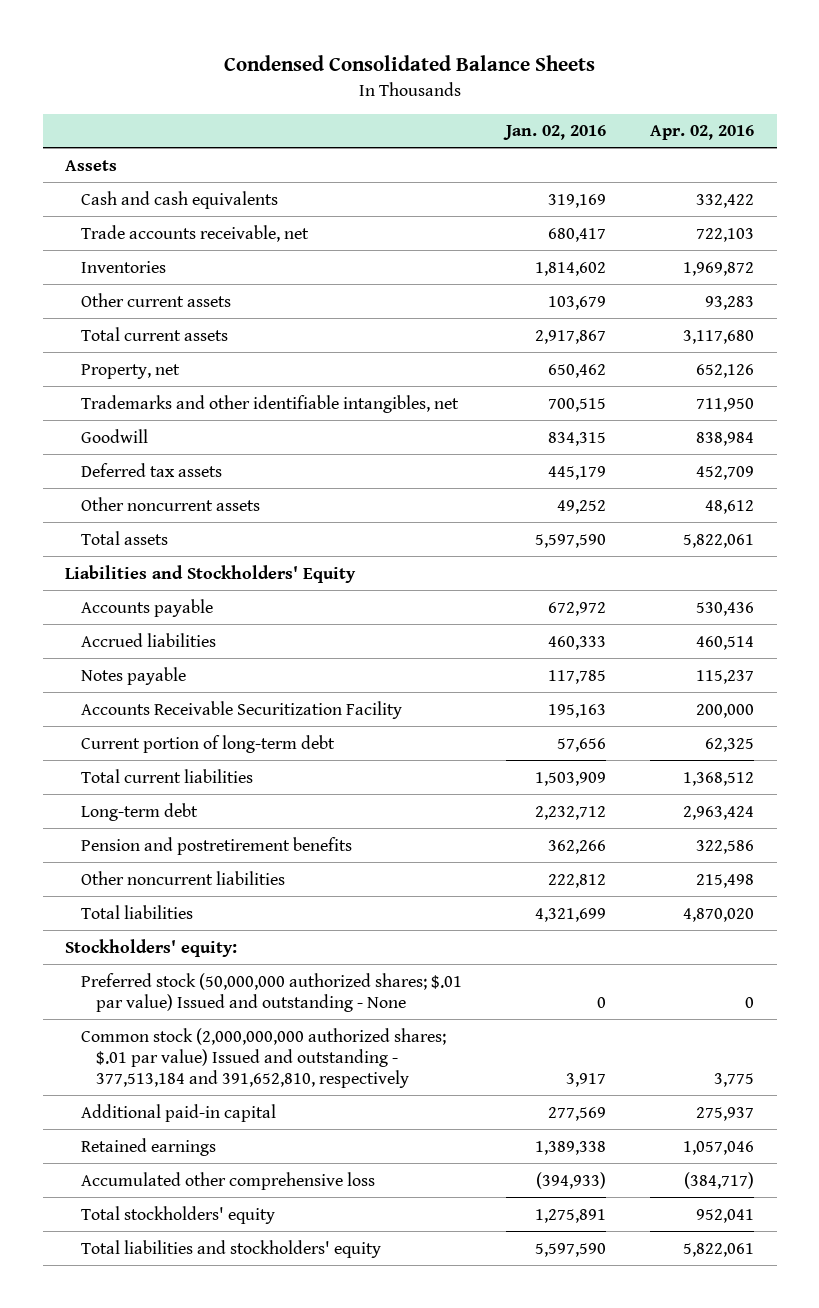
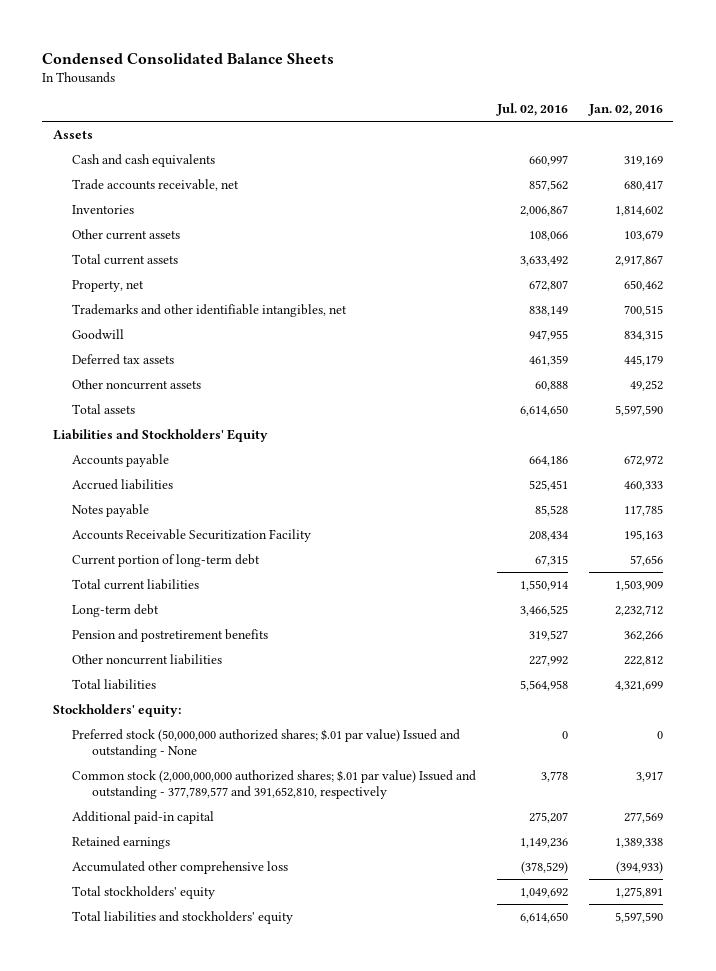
[650,125,755,141] Apr. 02, 2016 -> none
none -> [495,103,568,117] Jul. 02, 2016
[80,1027,446,1088] Common stock (2,000,000,000 authorized shares; $.01 par value) Issued and outstanding - 377,513,184 and 391,652,810, respectively -> [72,770,477,800] Common stock (2,000,000,000 authorized shares; $.01 par value) Issued and outstanding - 377,789,577 and 391,652,810, respectively

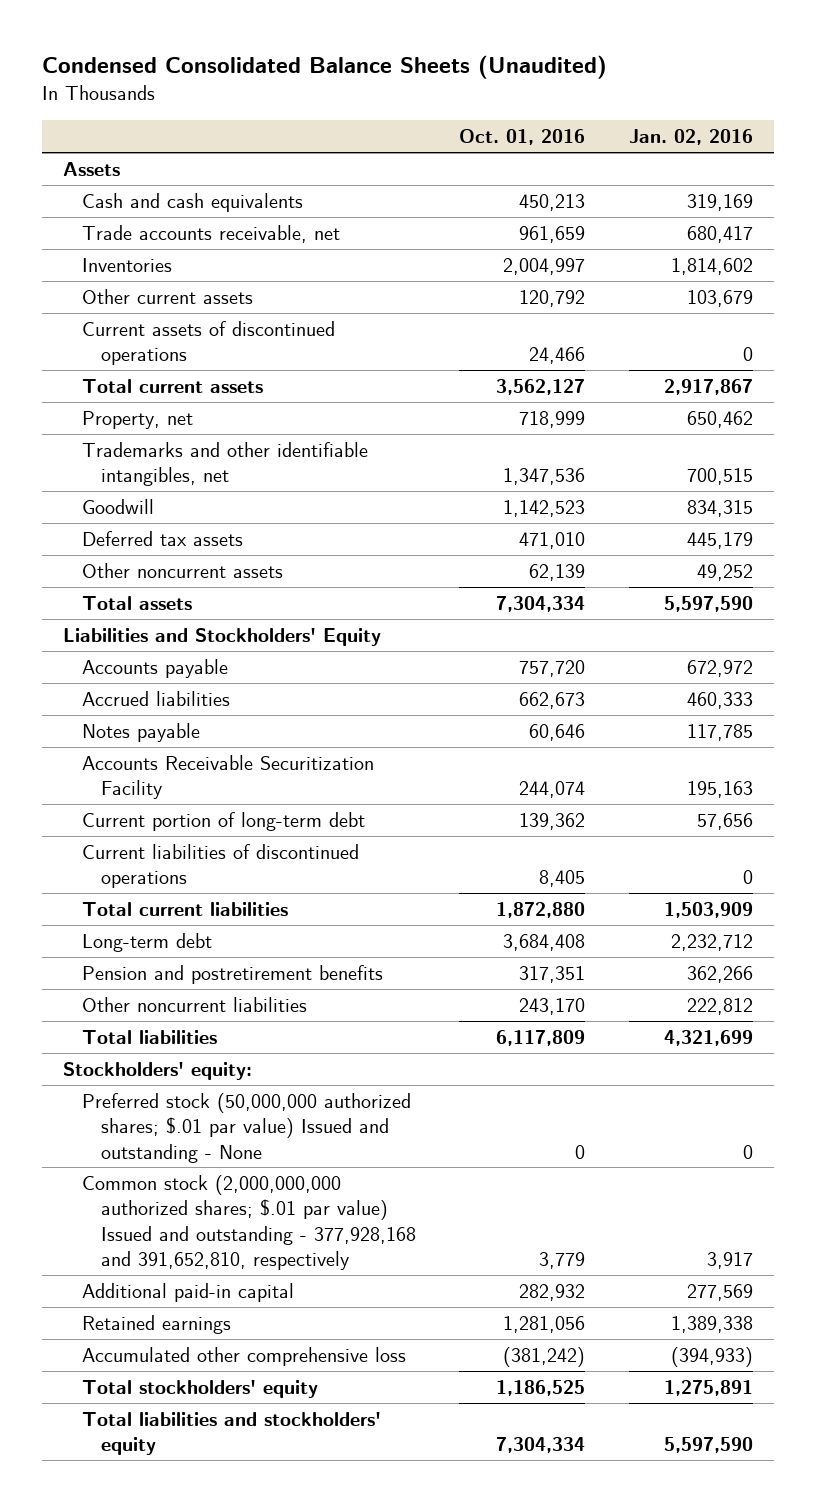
[42,52,335,64] Condensed Consolidated Balance Sheets -> [41,54,607,79] Condensed Consolidated Balance Sheets (Unaudited)
[495,103,568,117] Jul. 02, 2016 -> none
none -> [459,129,586,146] Oct. 01, 2016
none -> [82,320,336,366] Current assets of discontinued operations
none -> [82,843,360,889] Current liabilities of discontinued operations
[72,770,477,800] Common stock (2,000,000,000 authorized shares; $.01 par value) Issued and outstanding - 377,789,577 and 391,652,810, respectively -> [82,1174,417,1270] Common stock (2,000,000,000 authorized shares; $.01 par value) Issued and outstanding - 377,928,168 and 391,652,810, respectively

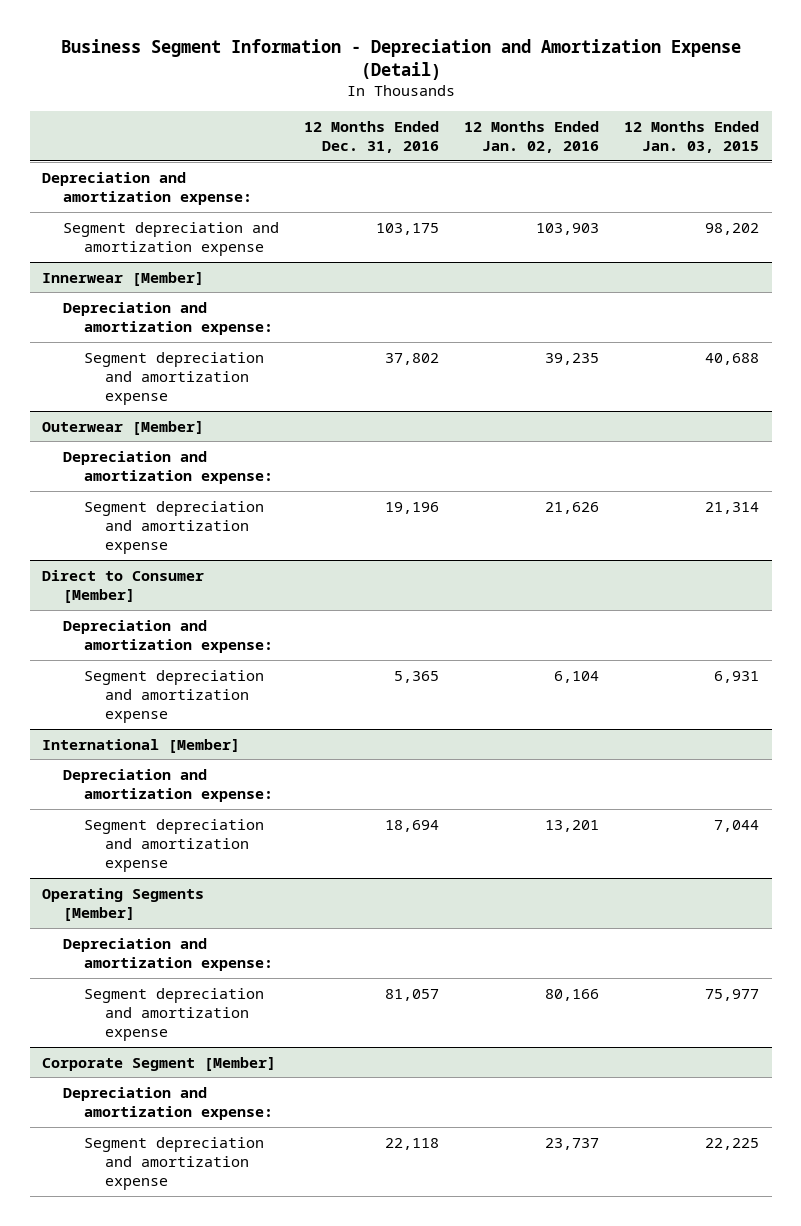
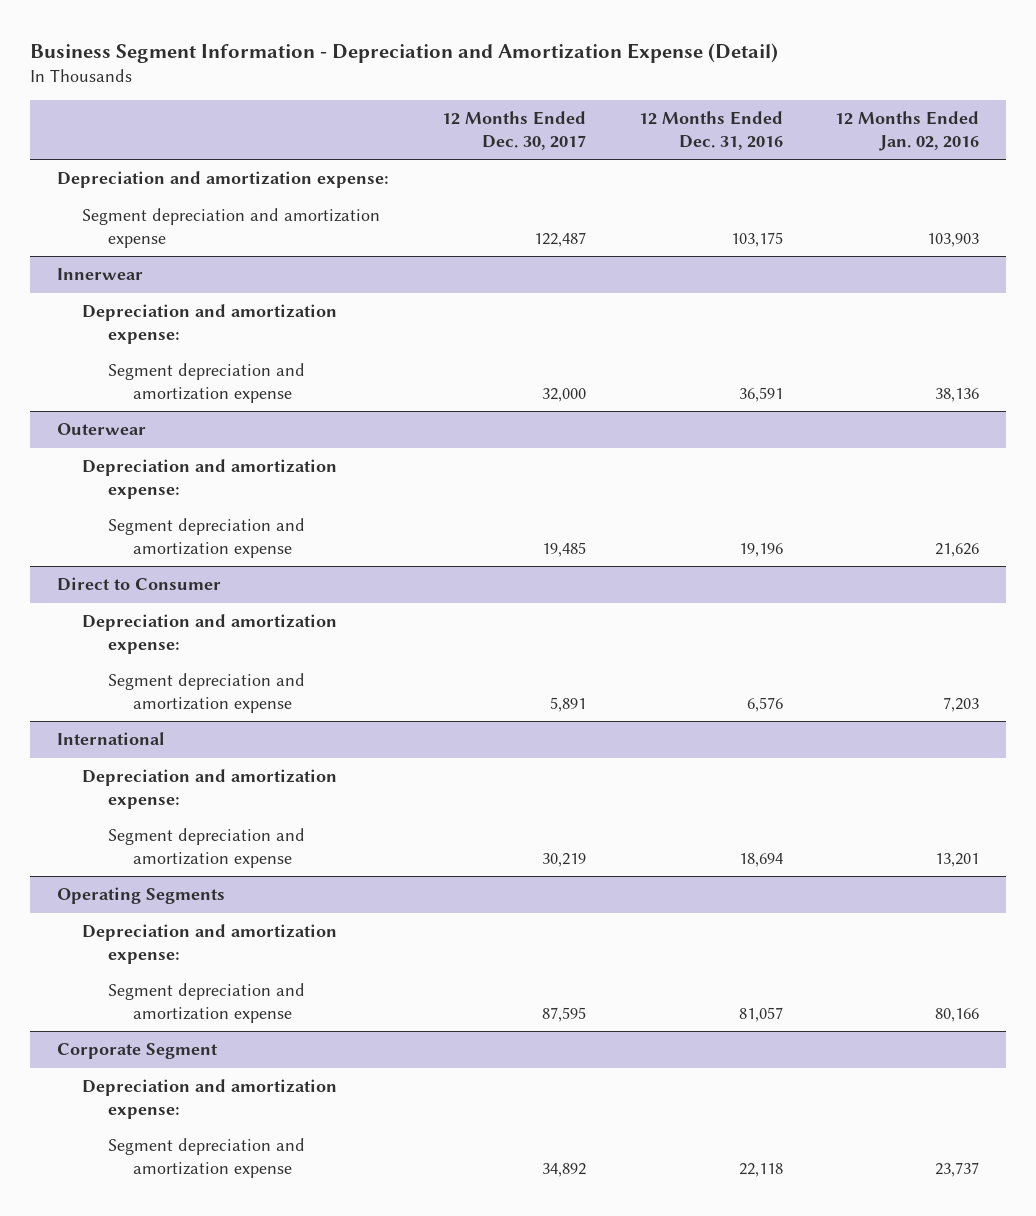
[624,120,760,154] 12 Months Ended Jan. 03, 2015 -> none
none -> [441,111,586,150] 12 Months Ended Dec. 30, 2017
[42,271,205,286] Innerwear [Member] -> [56,268,143,281] Innerwear
[385,352,440,365] 37,802 -> [738,386,783,402] 36,591
[545,352,600,365] 39,235 -> [935,387,980,402] 38,136
[42,420,205,435] Outerwear [Member] -> [56,423,146,436] Outerwear
[42,569,205,603] Direct to Consumer [Member] -> [56,577,221,592] Direct to Consumer
[394,670,440,683] 5,365 -> [746,696,783,712] 6,576
[554,670,600,683] 6,104 -> [943,696,980,712] 7,203
[42,738,241,753] International [Member] -> [56,732,164,746] International
[42,887,205,921] Operating Segments [Member] -> [56,887,225,905] Operating Segments
[42,1056,277,1071] Corporate Segment [Member] -> [56,1043,218,1060] Corporate Segment

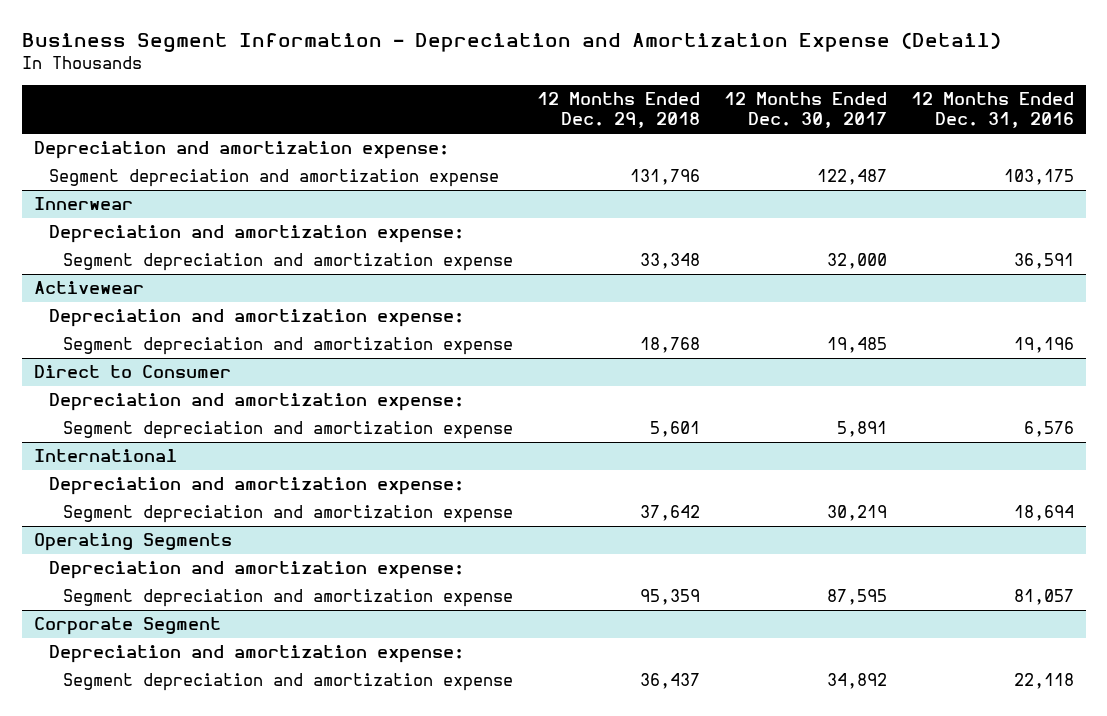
[835,111,980,151] 12 Months Ended Jan. 02, 2016 -> none
none -> [537,92,701,129] 12 Months Ended Dec. 29, 2018
[56,423,146,436] Outerwear -> [33,281,144,295] Activewear

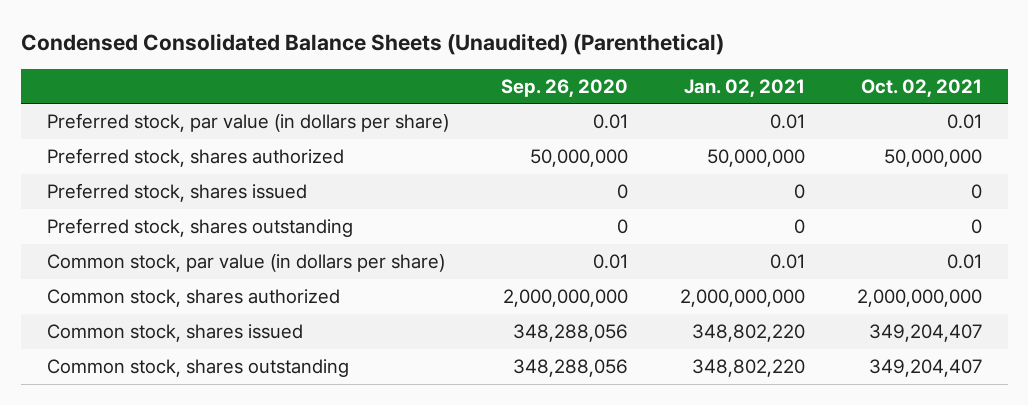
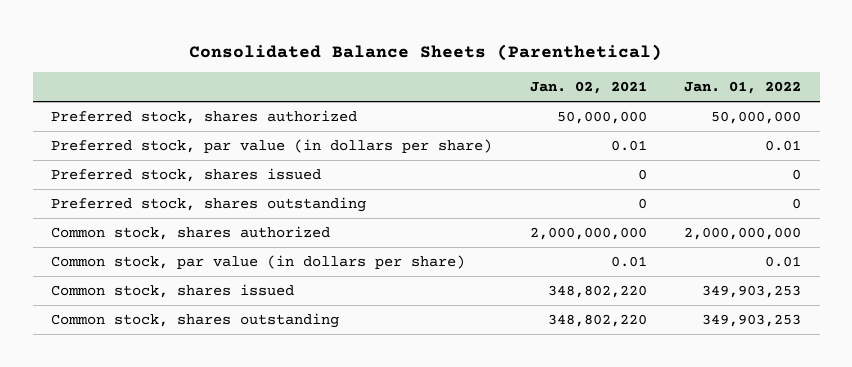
[20,32,724,55] Condensed Consolidated Balance Sheets (Unaudited) (Parenthetical) -> [189,43,663,61] Consolidated Balance Sheets (Parenthetical)
[500,78,628,97] Sep. 26, 2020 -> none
[860,78,982,97] Oct. 02, 2021 -> none
none -> [684,81,802,95] Jan. 01, 2022
[46,112,449,132] Preferred stock, par value (in dollars per share) -> [51,139,493,154] Preferred stock, par value (in dollars per share)
[46,253,445,272] Common stock, par value (in dollars per share) -> [51,255,466,270] Common stock, par value (in dollars per share)

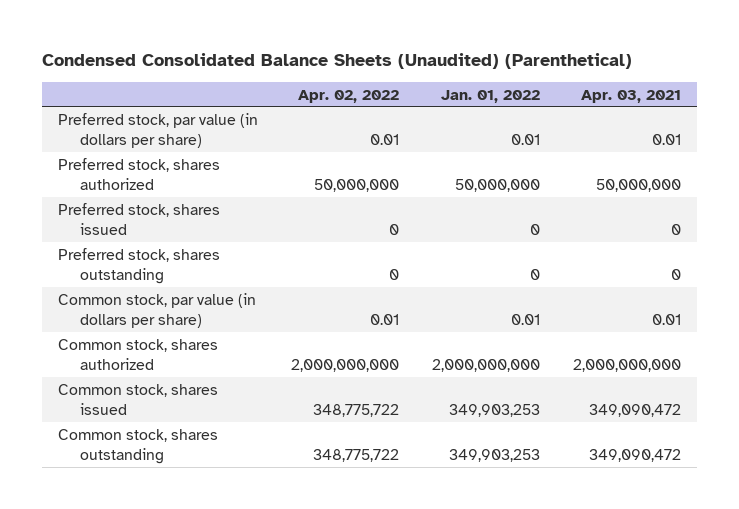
[189,43,663,61] Consolidated Balance Sheets (Parenthetical) -> [41,53,632,70] Condensed Consolidated Balance Sheets (Unaudited) (Parenthetical)
[529,81,647,95] Jan. 02, 2021 -> none
none -> [297,89,399,103] Apr. 02, 2022
none -> [580,89,681,103] Apr. 03, 2021
[51,110,358,125] Preferred stock, shares authorized -> [58,157,221,190] Preferred stock, shares authorized
[51,226,331,241] Common stock, shares authorized -> [58,338,219,370] Common stock, shares authorized

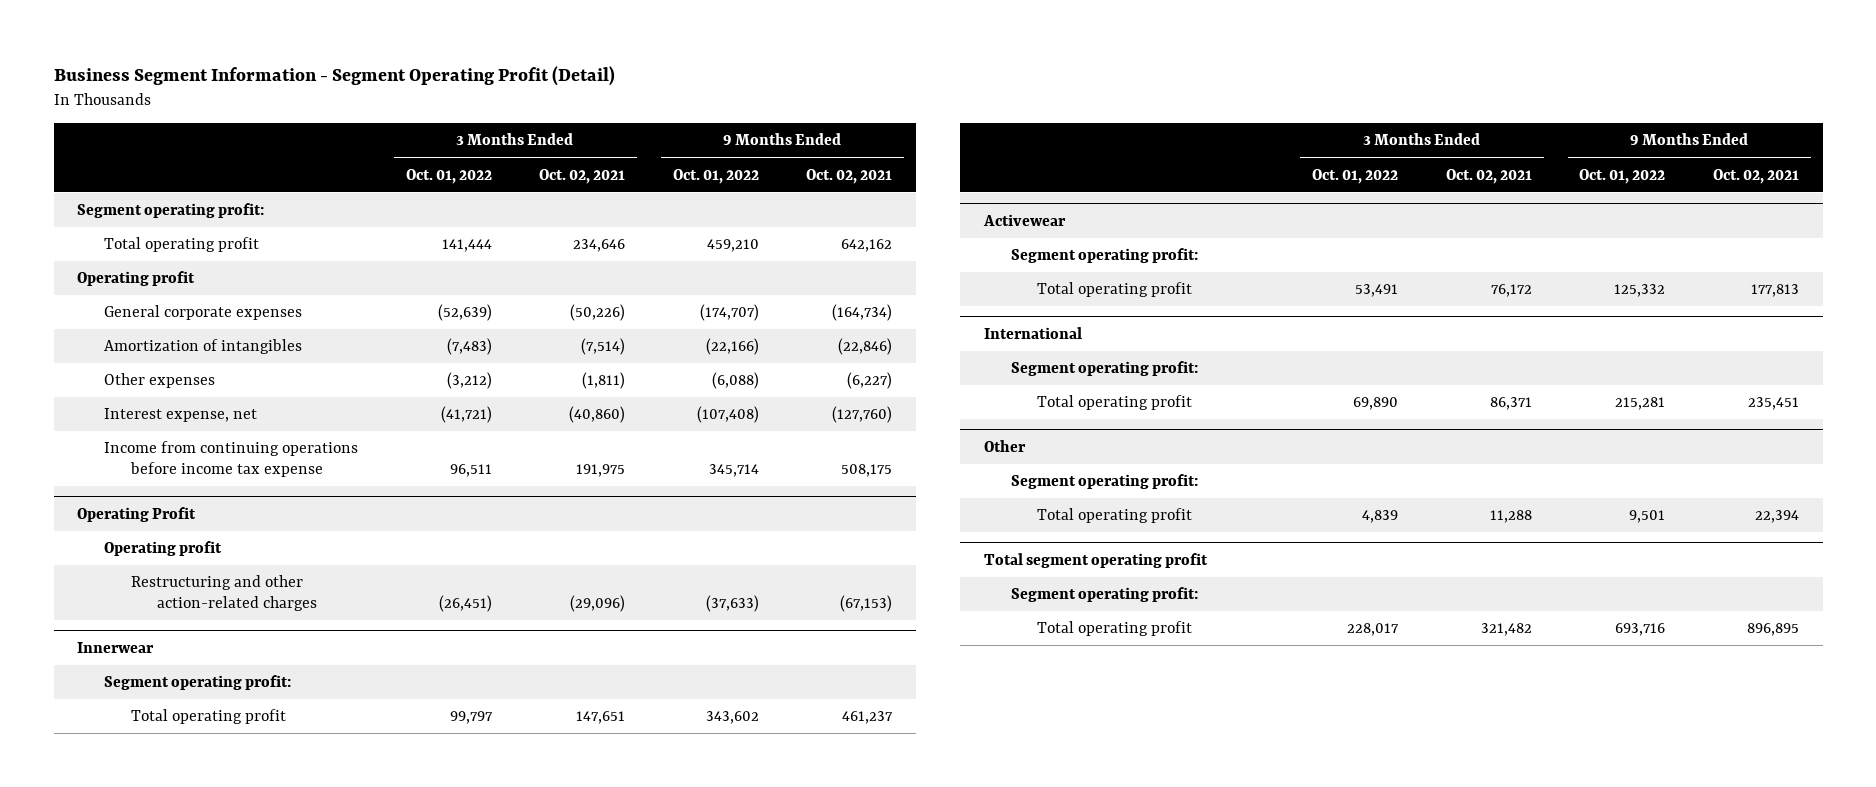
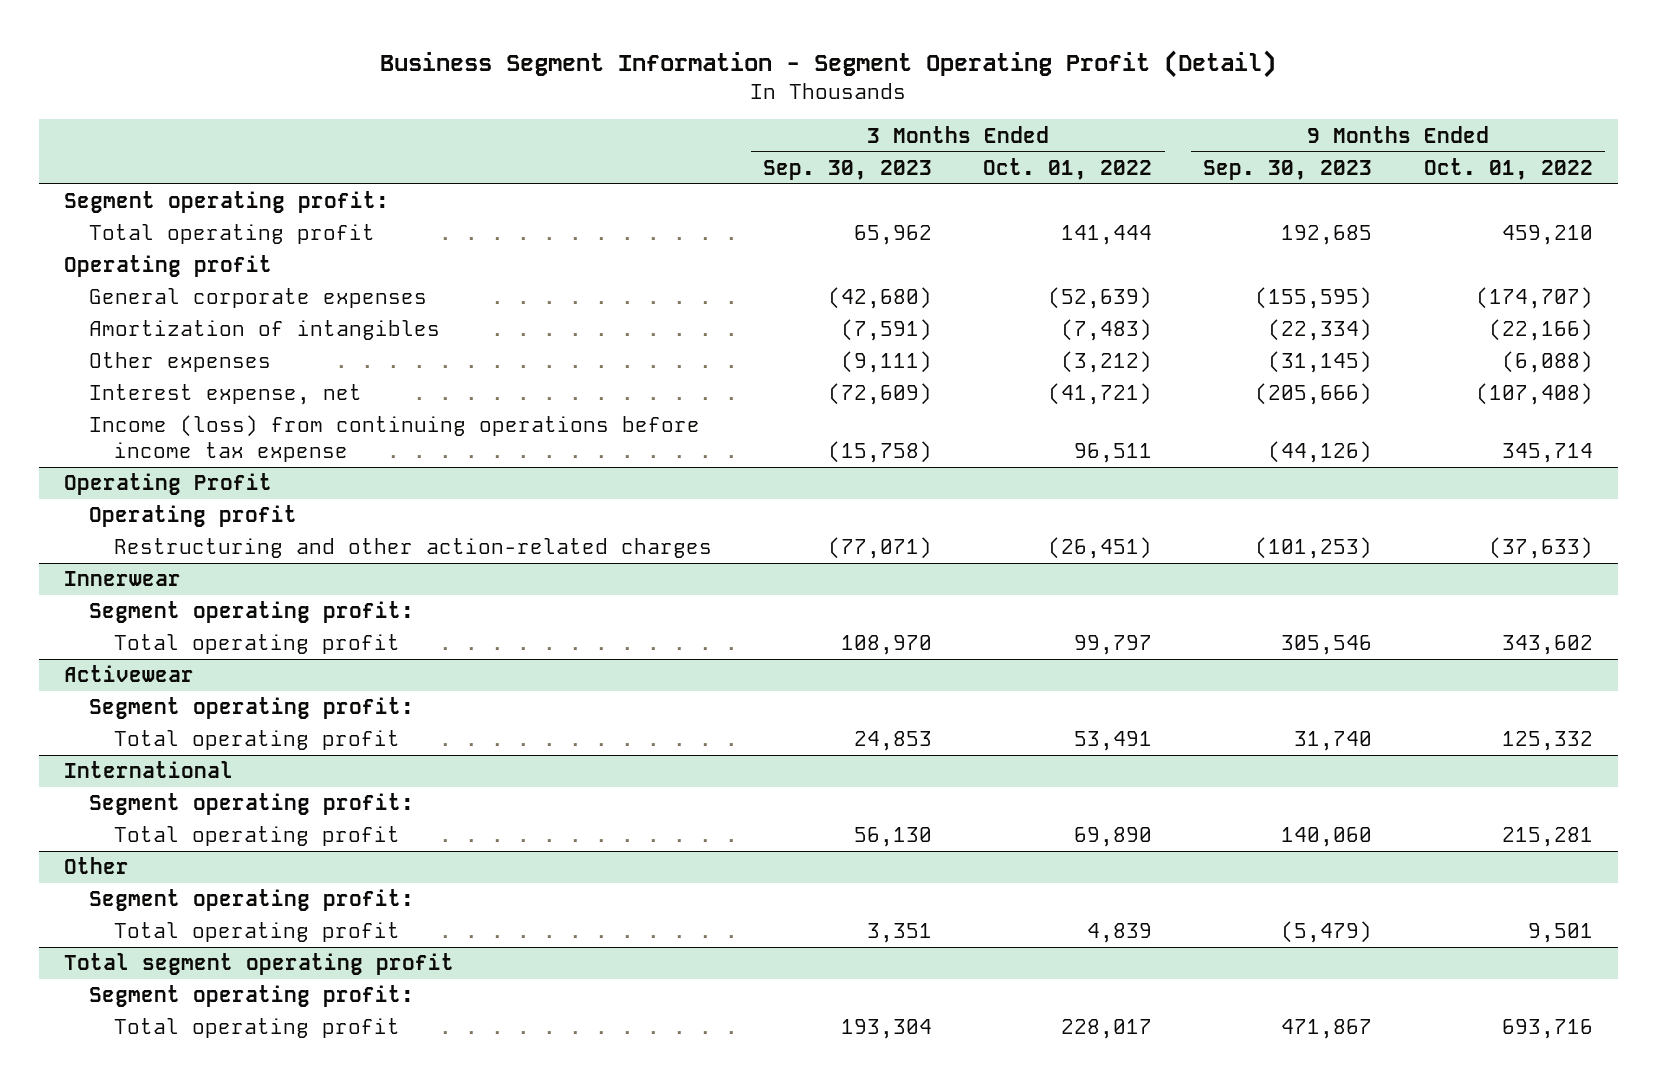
[539,168,626,184] Oct. 02, 2021 -> none
[806,168,893,184] Oct. 02, 2021 -> none
none -> [763,159,933,180] Sep. 30, 2023
none -> [1203,159,1373,180] Sep. 30, 2023
[104,441,359,477] Income from continuing operations before income tax expense -> [89,415,701,462] Income (loss) from continuing operations before income tax expense

